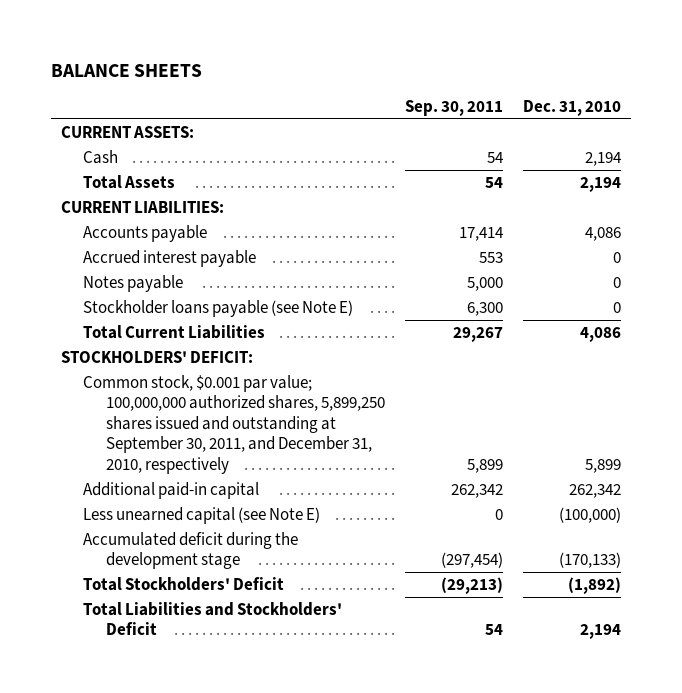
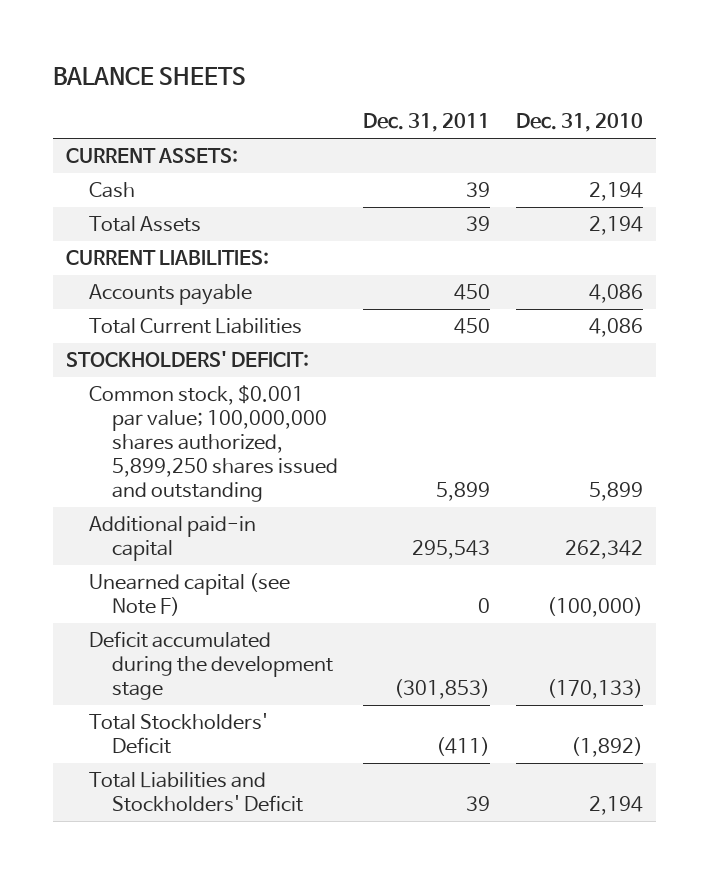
[405,99,504,116] Sep. 30, 2011 -> none
none -> [363,113,491,133] Dec. 31, 2011
[83,250,257,268] Accrued interest payable -> none
[83,275,184,293] Notes payable -> none
[83,300,354,318] Stockholder loans payable (see Note E) -> none
[83,375,386,474] Common stock, $0.001 par value; 100,000,000 authorized shares, 5,899,250 shares issued and outstanding at September 30, 2011, and December 31, 2010, respectively -> [89,385,338,502] Common stock, $0.001 par value; 100,000,000 shares authorized, 5,899,250 shares issued and outstanding
[83,507,321,525] Less unearned capital (see Note E) -> [89,573,291,617] Unearned capital (see Note F)
[83,532,299,570] Accumulated deficit during the development stage -> [89,631,333,700] Deficit accumulated during the development stage

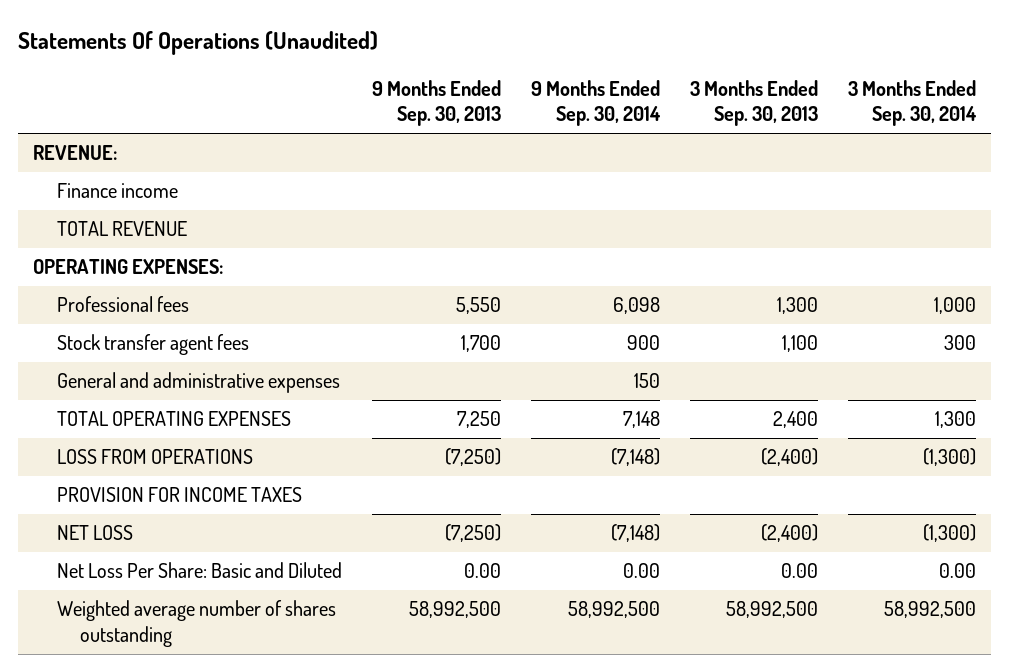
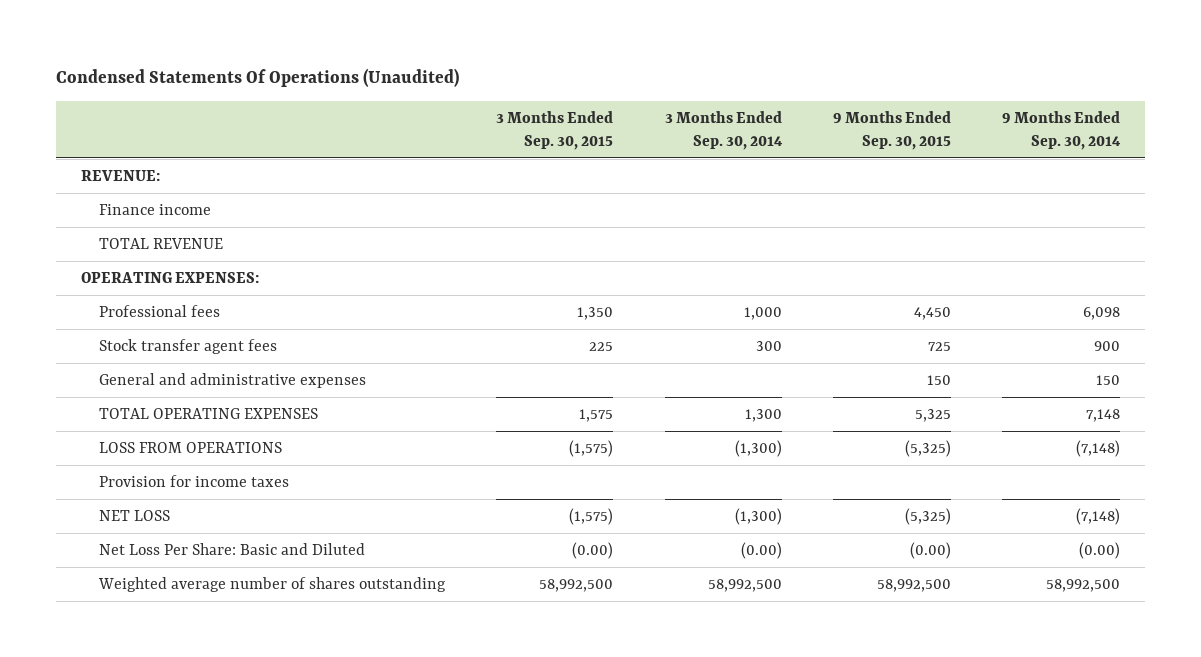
[18,31,379,56] Statements Of Operations (Unaudited) -> [55,68,459,88] Condensed Statements Of Operations (Unaudited)
[371,79,501,127] 9 Months Ended Sep. 30, 2013 -> none
[689,79,818,127] 3 Months Ended Sep. 30, 2013 -> none
none -> [496,110,614,150] 3 Months Ended Sep. 30, 2015
none -> [832,110,951,150] 9 Months Ended Sep. 30, 2015
[56,487,302,503] PROVISION FOR INCOME TAXES -> [99,475,290,488] Provision for income taxes
[622,563,660,579] 0.00 -> [1078,542,1120,560] (0.00)
[939,563,977,579] 0.00 -> [740,542,782,560] (0.00)

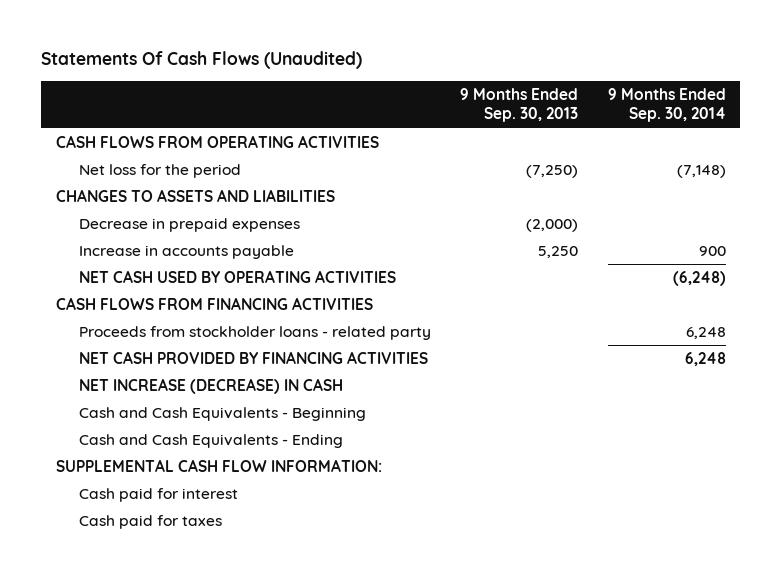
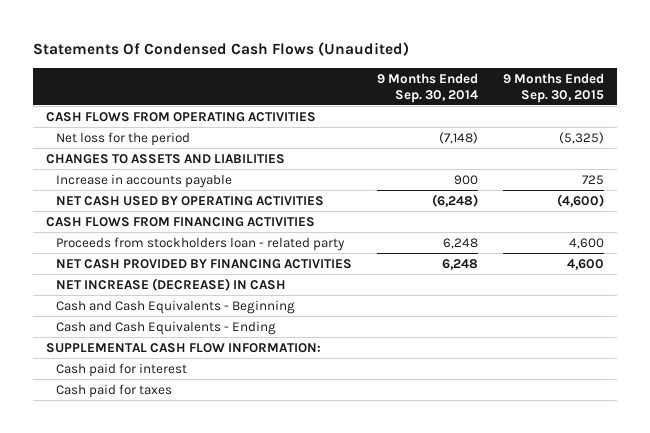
[41,51,363,70] Statements Of Cash Flows (Unaudited) -> [33,42,410,57] Statements Of Condensed Cash Flows (Unaudited)
[460,87,579,123] 9 Months Ended Sep. 30, 2013 -> none
none -> [503,72,605,103] 9 Months Ended Sep. 30, 2015
[79,218,301,233] Decrease in prepaid expenses -> none
[79,326,432,341] Proceeds from stockholder loans - related party -> [55,236,345,251] Proceeds from stockholders loan - related party

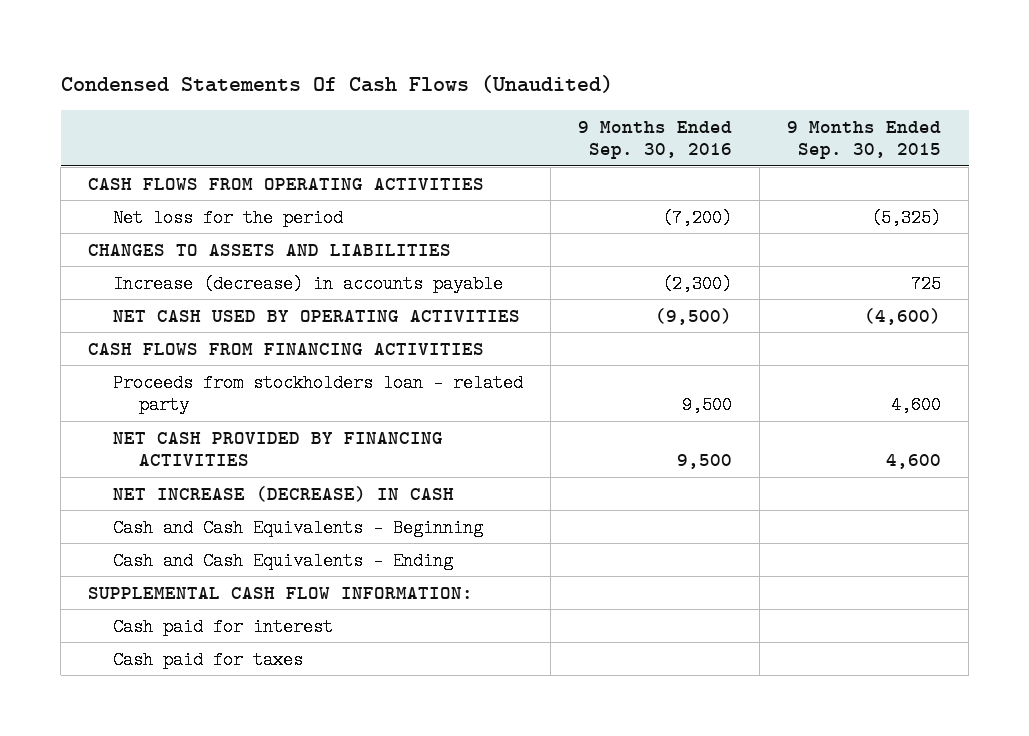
[33,42,410,57] Statements Of Condensed Cash Flows (Unaudited) -> [60,74,613,93] Condensed Statements Of Cash Flows (Unaudited)
[377,72,479,103] 9 Months Ended Sep. 30, 2014 -> none
none -> [578,120,733,160] 9 Months Ended Sep. 30, 2016
[55,173,232,188] Increase in accounts payable -> [113,274,504,293] Increase (decrease) in accounts payable

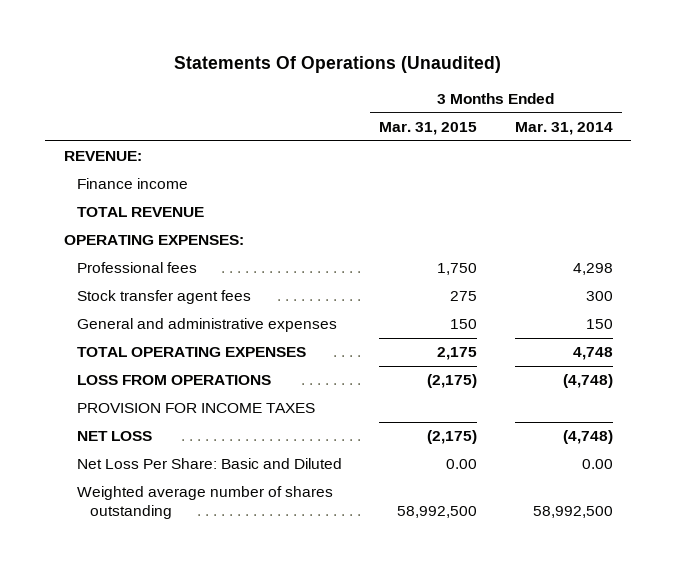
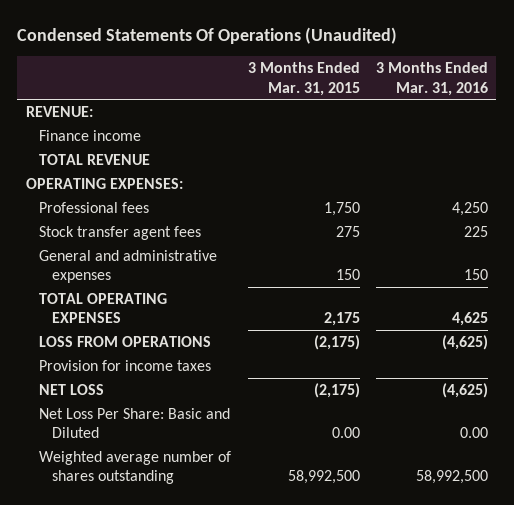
[174,55,502,73] Statements Of Operations (Unaudited) -> [17,27,398,45] Condensed Statements Of Operations (Unaudited)
[514,121,613,135] Mar. 31, 2014 -> none
none -> [376,62,489,96] 3 Months Ended Mar. 31, 2016
[76,403,315,414] PROVISION FOR INCOME TAXES -> [38,359,211,371] Provision for income taxes

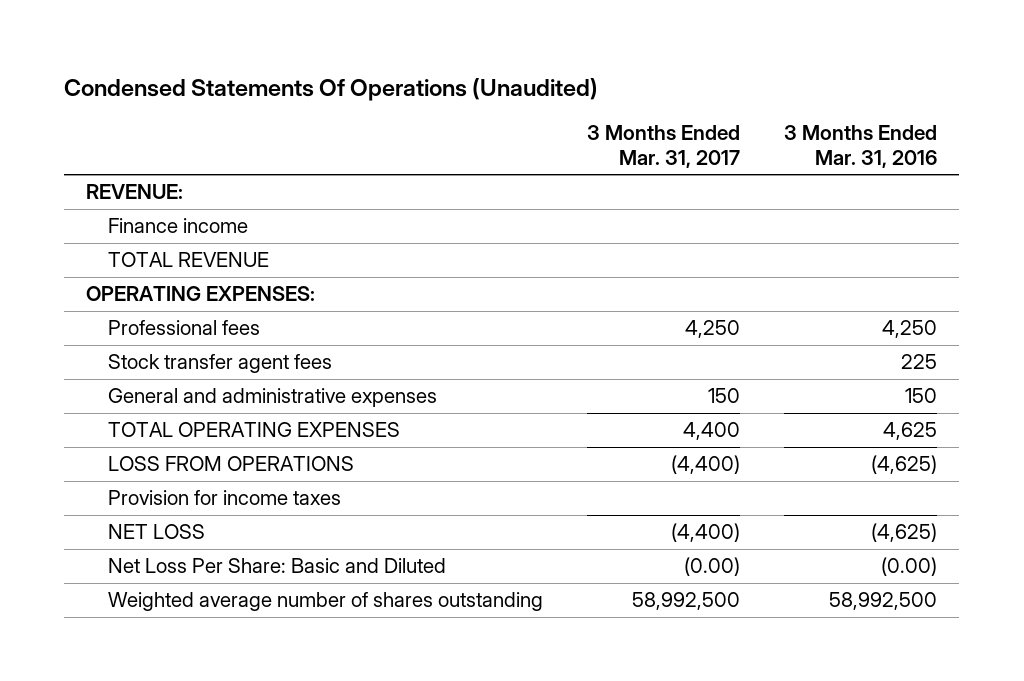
[247,62,360,96] 3 Months Ended Mar. 31, 2015 -> none
none -> [587,125,741,168] 3 Months Ended Mar. 31, 2017
[460,427,489,439] 0.00 -> [881,557,938,577] (0.00)

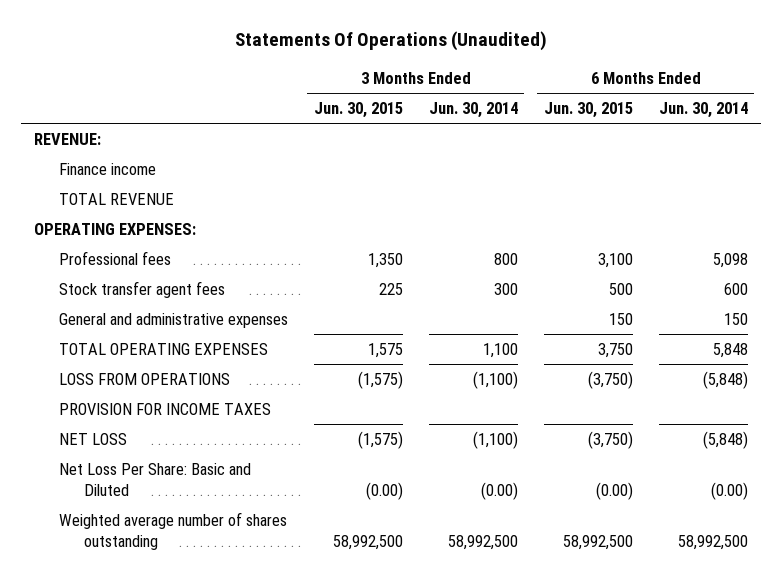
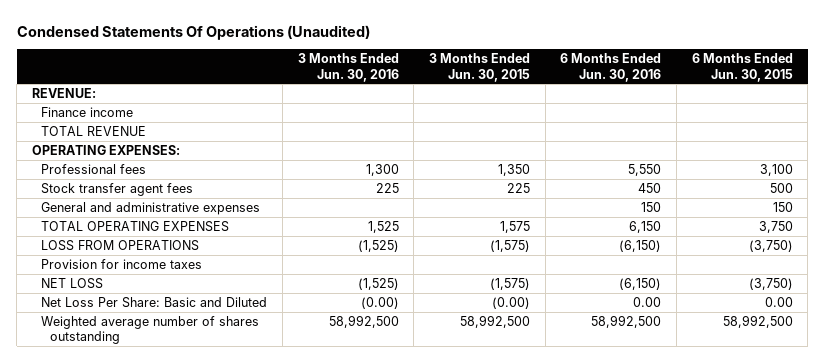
[234,31,547,52] Statements Of Operations (Unaudited) -> [16,24,370,40] Condensed Statements Of Operations (Unaudited)
[428,102,518,119] Jun. 30, 2014 -> none
[658,102,748,119] Jun. 30, 2014 -> none
none -> [297,53,399,82] 3 Months Ended Jun. 30, 2016
none -> [560,53,662,82] 6 Months Ended Jun. 30, 2016
[58,403,271,416] PROVISION FOR INCOME TAXES -> [41,258,203,269] Provision for income taxes
[595,481,633,500] (0.00) -> [764,296,793,307] 0.00

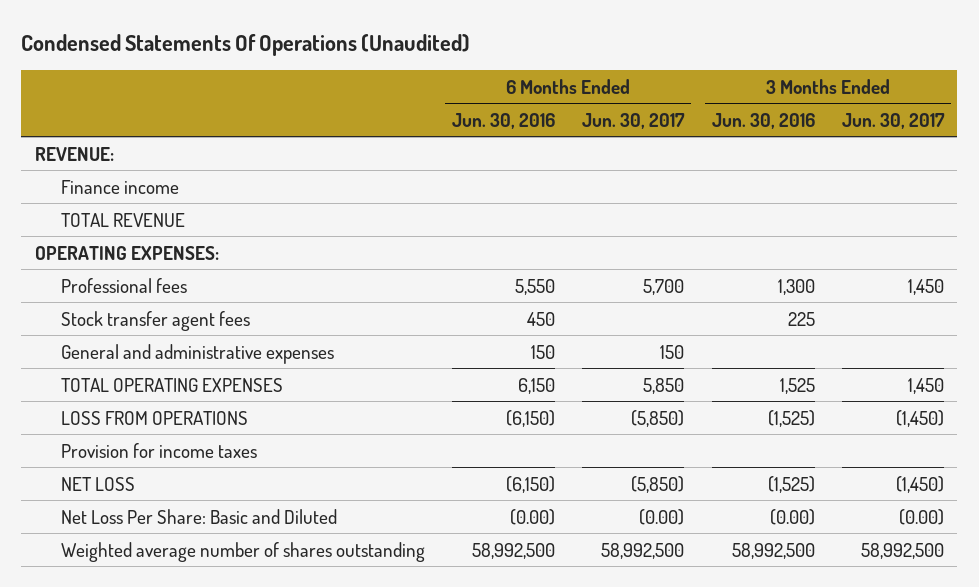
[428,53,530,82] 3 Months Ended Jun. 30, 2015 -> none
[691,53,793,82] 6 Months Ended Jun. 30, 2015 -> none
none -> [582,112,686,129] Jun. 30, 2017
none -> [841,112,945,129] Jun. 30, 2017
[633,296,662,307] 0.00 -> [510,508,556,525] (0.00)

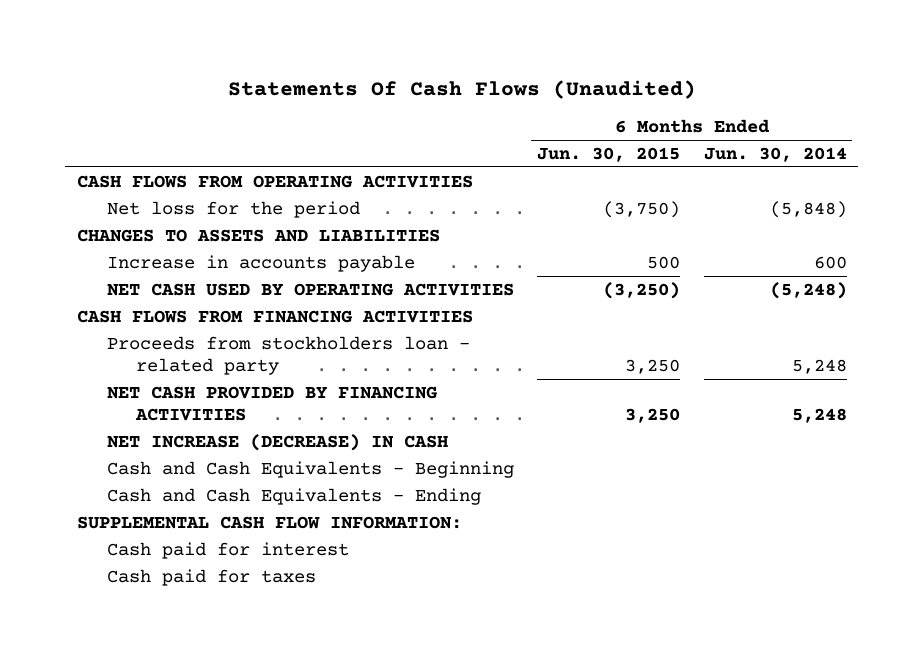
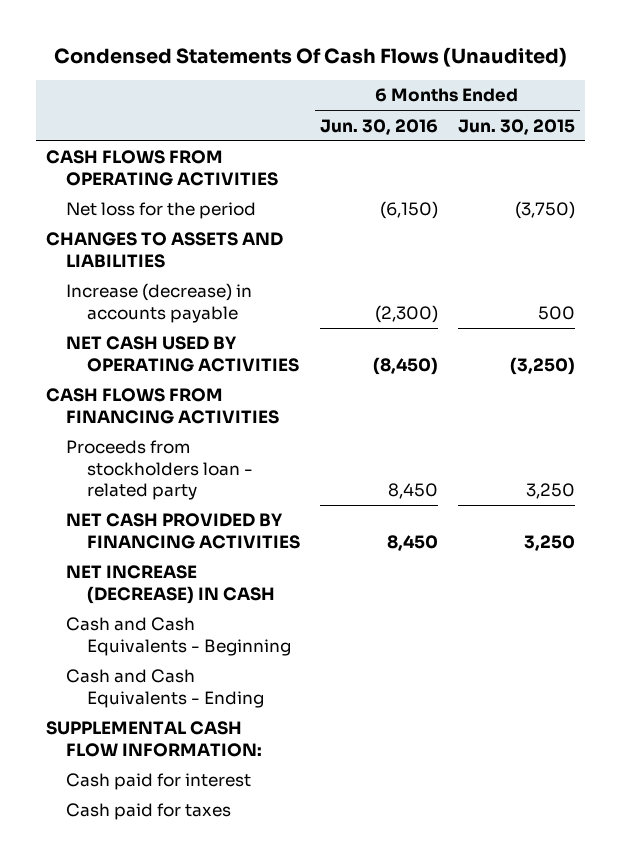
[227,79,696,99] Statements Of Cash Flows (Unaudited) -> [53,46,567,67] Condensed Statements Of Cash Flows (Unaudited)
[703,146,847,162] Jun. 30, 2014 -> none
none -> [319,118,438,135] Jun. 30, 2016
[106,254,415,272] Increase in accounts payable -> [66,283,253,323] Increase (decrease) in accounts payable

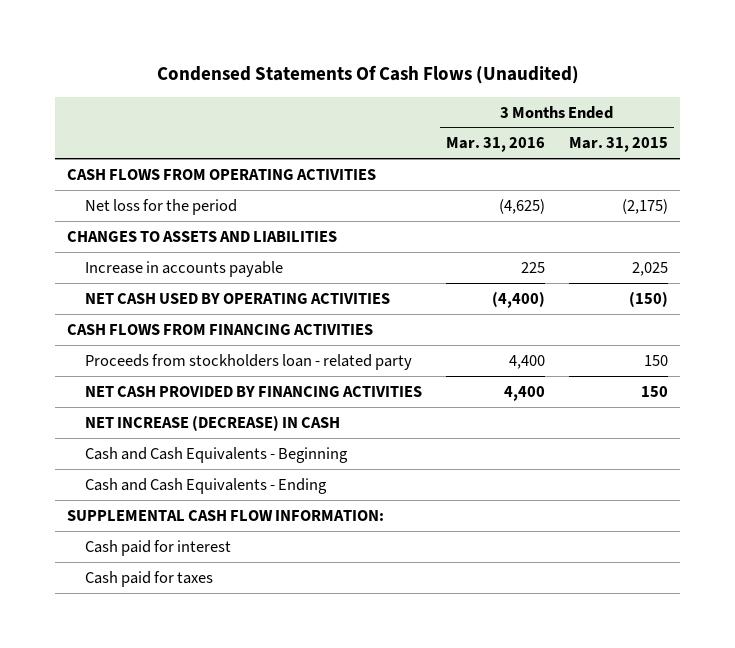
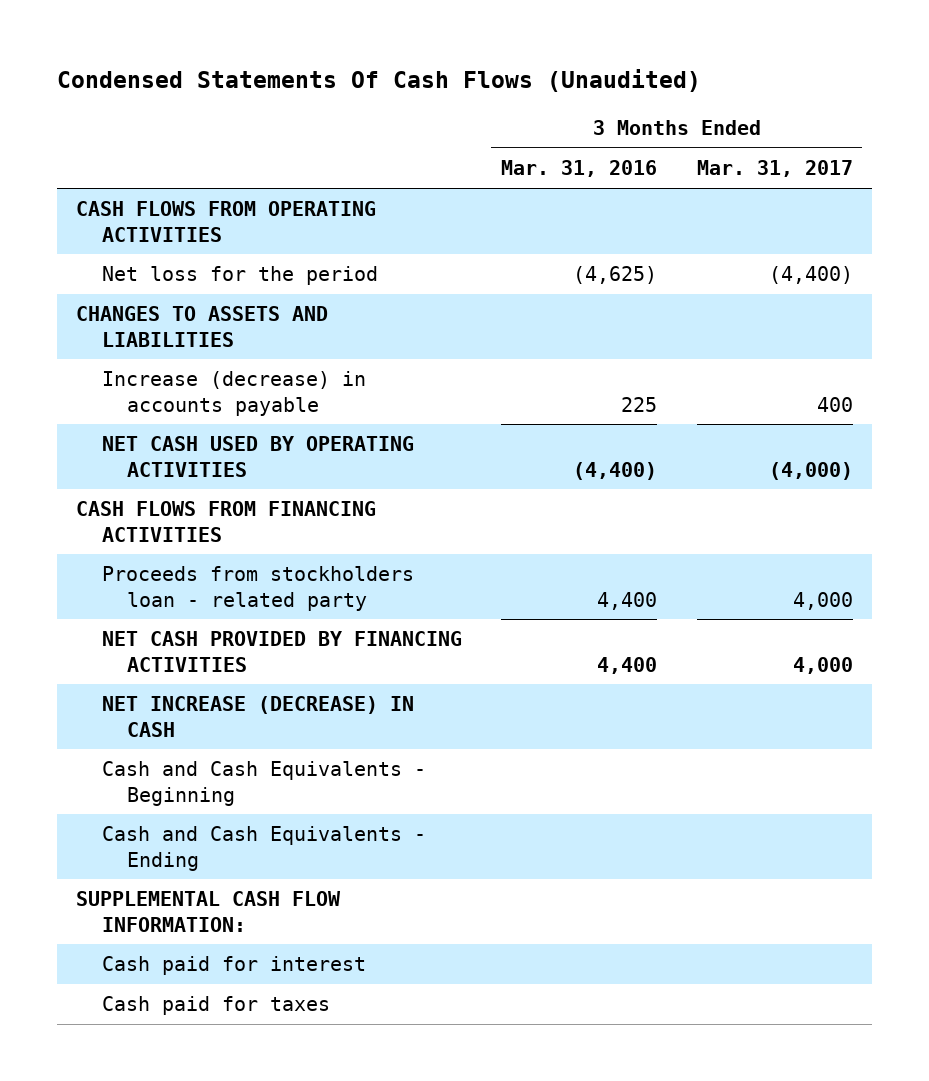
[569,137,669,153] Mar. 31, 2015 -> none
none -> [696,160,853,178] Mar. 31, 2017
[84,260,283,277] Increase in accounts payable -> [101,371,366,416] Increase (decrease) in accounts payable

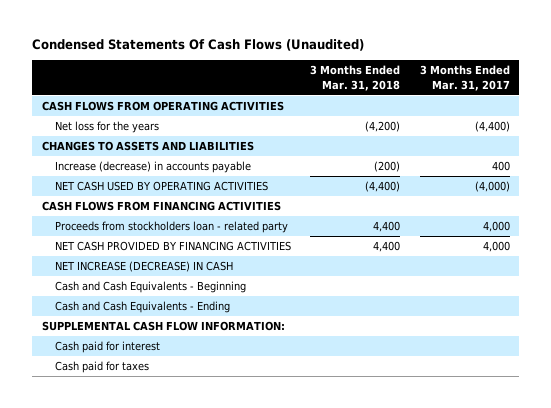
[501,160,658,178] Mar. 31, 2016 -> none
none -> [310,65,401,91] 3 Months Ended Mar. 31, 2018
[101,266,378,286] Net loss for the period -> [55,121,160,134] Net loss for the years

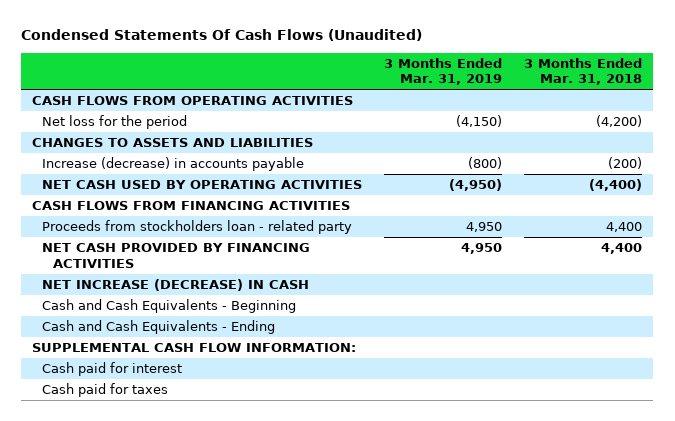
[419,65,510,91] 3 Months Ended Mar. 31, 2017 -> none
none -> [384,57,503,86] 3 Months Ended Mar. 31, 2019
[55,121,160,134] Net loss for the years -> [42,114,188,129] Net loss for the period

